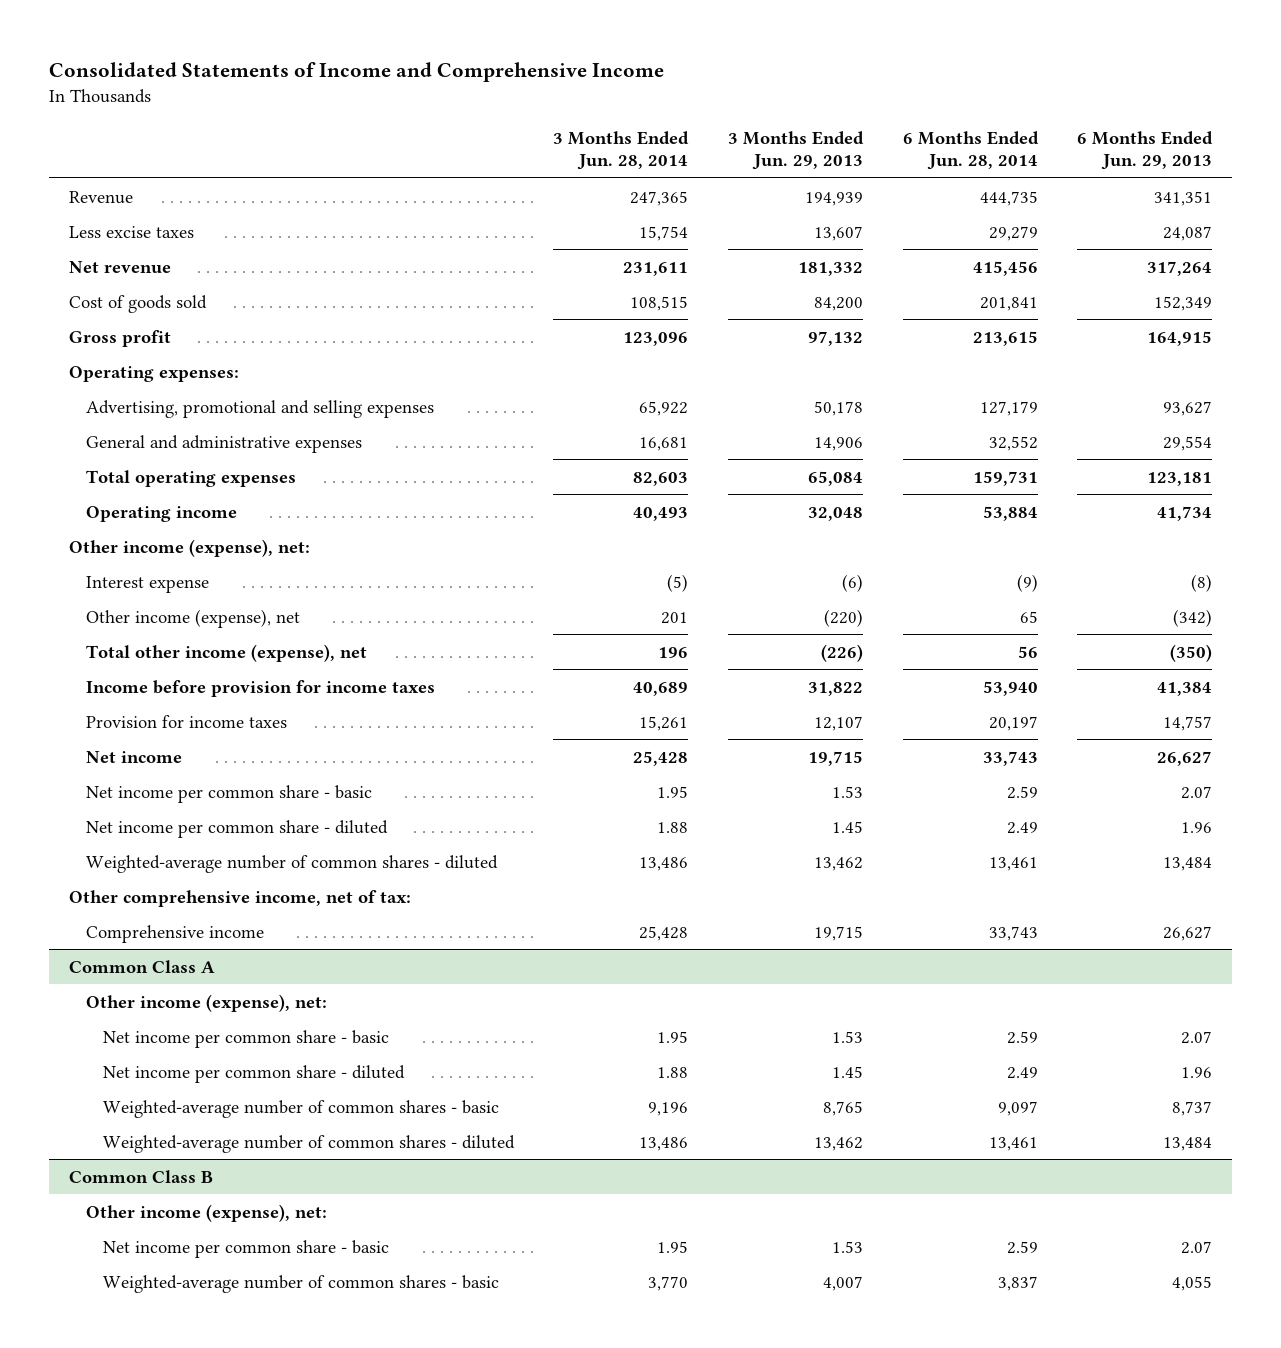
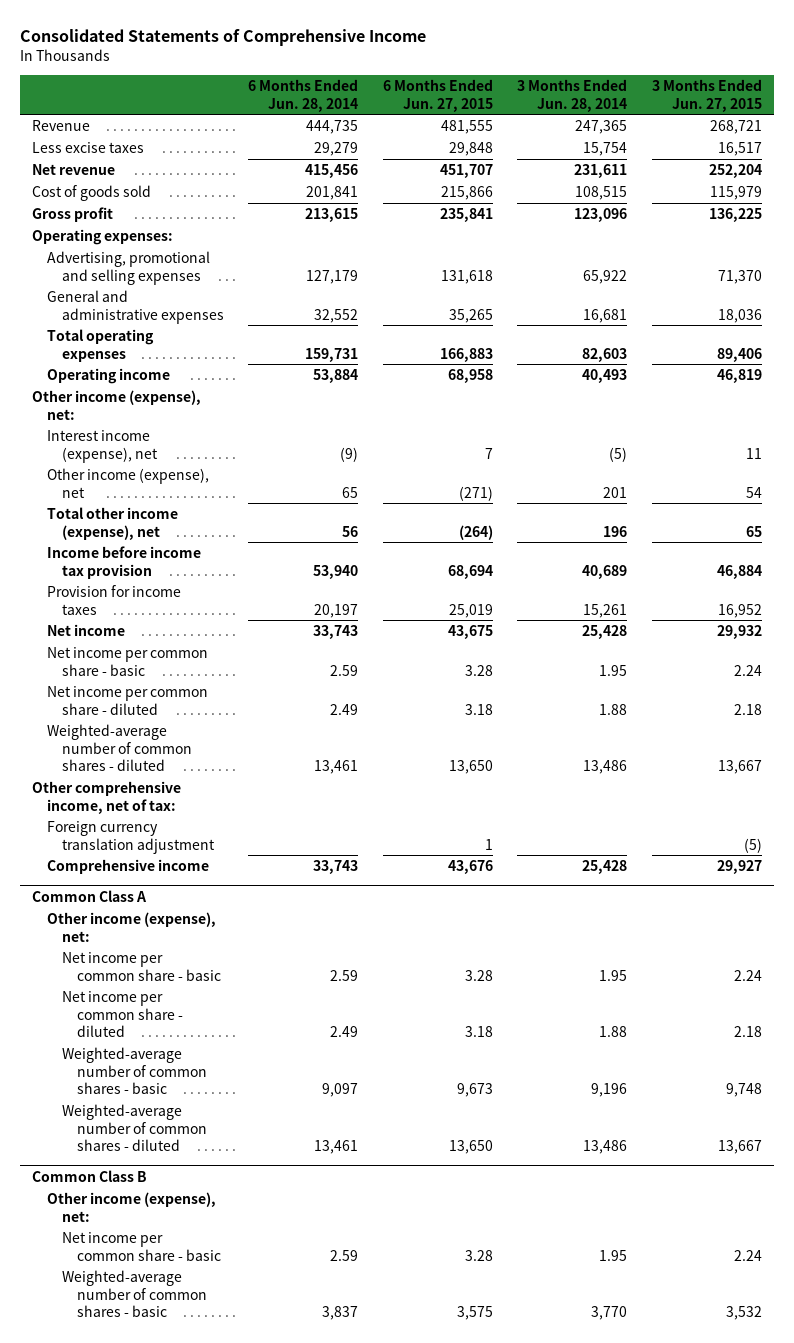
[48,62,664,83] Consolidated Statements of Income and Comprehensive Income -> [20,28,427,46] Consolidated Statements of Comprehensive Income
[727,131,864,171] 3 Months Ended Jun. 29, 2013 -> none
[1077,131,1214,171] 6 Months Ended Jun. 29, 2013 -> none
none -> [382,79,493,112] 6 Months Ended Jun. 27, 2015
none -> [651,79,762,112] 3 Months Ended Jun. 27, 2015
[85,575,209,593] Interest expense -> [47,430,158,463] Interest income (expense), net
[85,679,435,697] Income before provision for income taxes -> [47,546,202,579] Income before income tax provision
none -> [47,821,215,854] Foreign currency translation adjustment

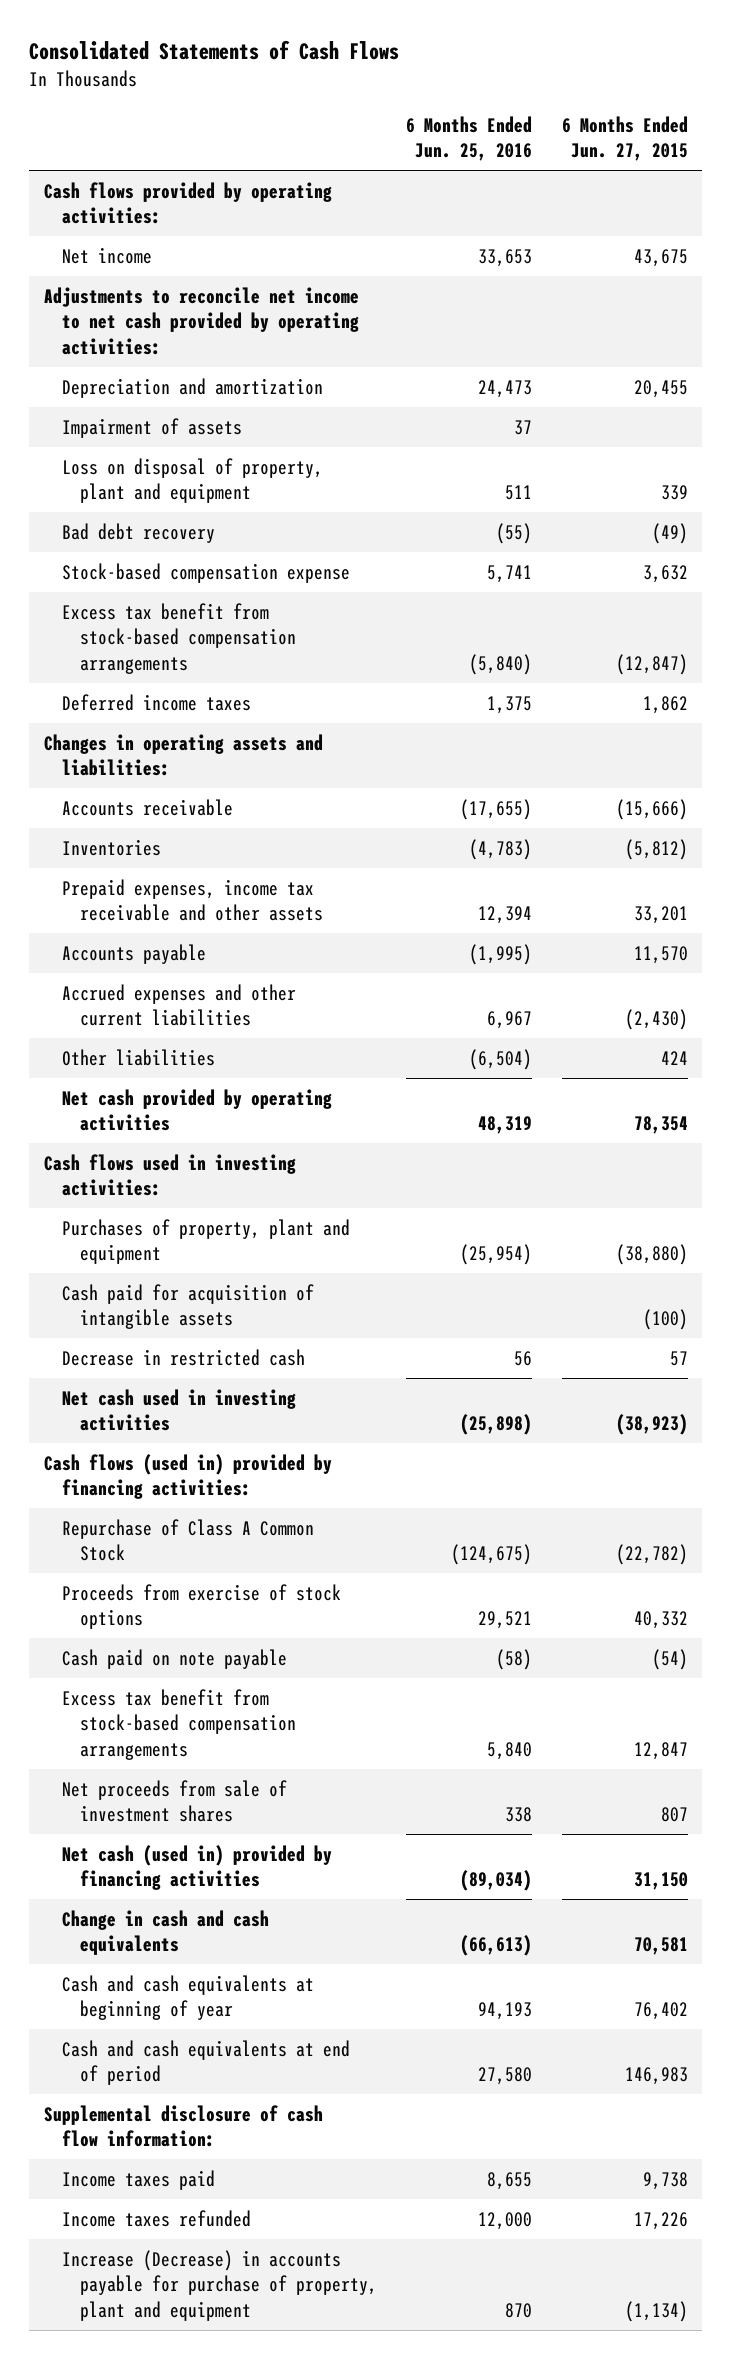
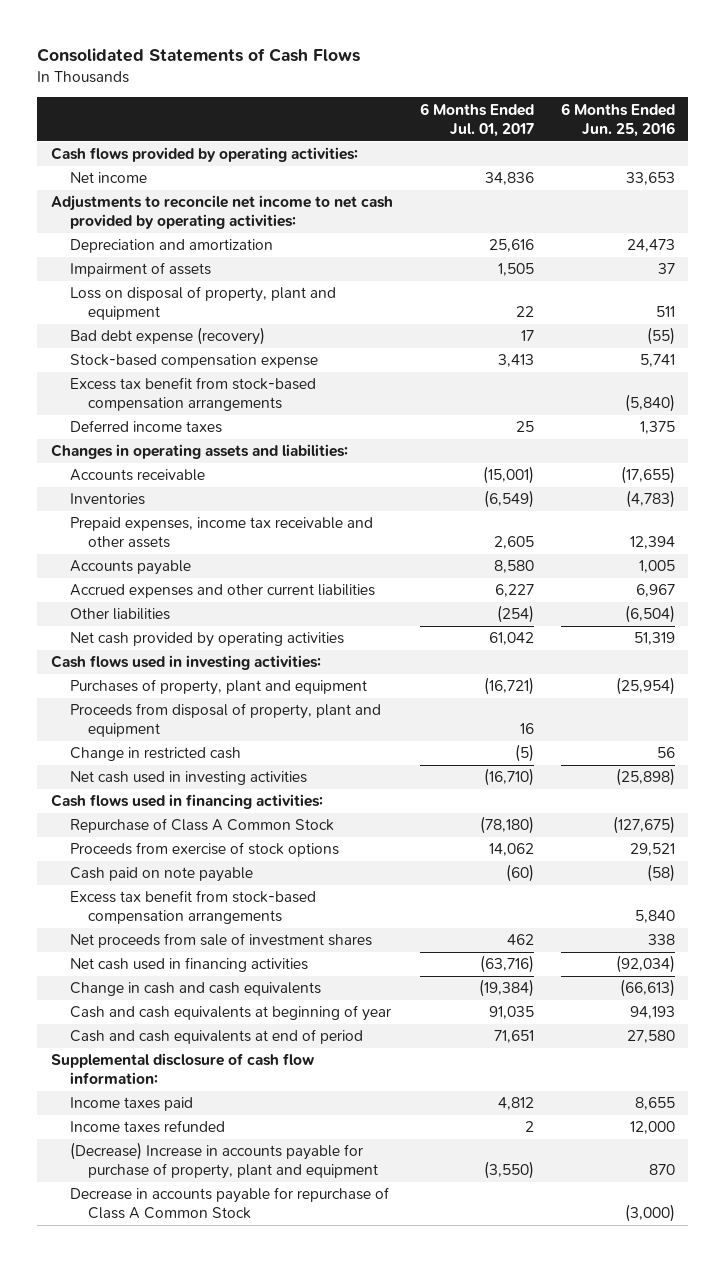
[561,116,688,162] 6 Months Ended Jun. 27, 2015 -> none
none -> [419,102,534,137] 6 Months Ended Jul. 01, 2017
[61,522,215,543] Bad debt recovery -> [69,327,265,346] Bad debt expense (recovery)
[469,943,533,965] (1,995) -> [638,560,675,574] 1,005
[478,1116,533,1135] 48,319 -> [633,632,675,646] 51,319
[61,1283,314,1330] Cash paid for acquisition of intangible assets -> none
none -> [69,703,381,738] Proceeds from disposal of property, plant and equipment
[61,1348,305,1366] Decrease in restricted cash -> [69,747,241,762] Change in restricted cash
[43,1453,332,1500] Cash flows (used in) provided by financing activities: -> [50,794,323,810] Cash flows used in financing activities:
[451,1544,533,1566] (124,675) -> [612,816,675,835] (127,675)
[61,1844,332,1891] Net cash (used in) provided by financing activities -> [69,957,308,973] Net cash used in financing activities
[460,1870,533,1892] (89,034) -> [615,955,675,974] (92,034)
[61,2249,378,2321] Increase (Decrease) in accounts payable for purchase of property, plant and equipment -> [69,1142,379,1180] (Decrease) Increase in accounts payable for purchase of property, plant and equipment
none -> [69,1187,389,1220] Decrease in accounts payable for repurchase of Class A Common Stock

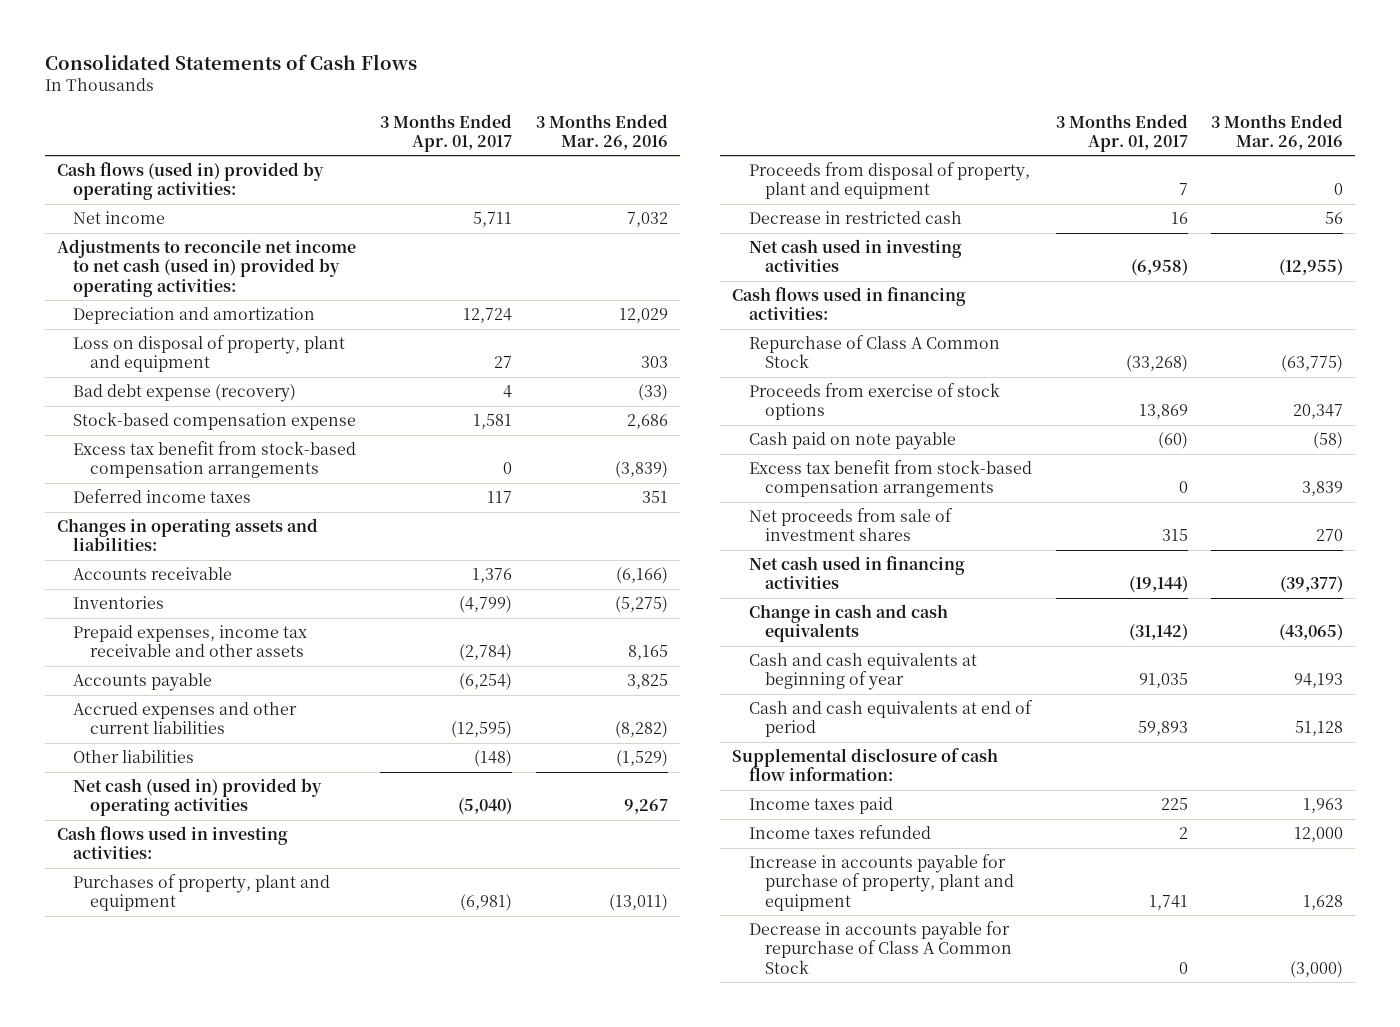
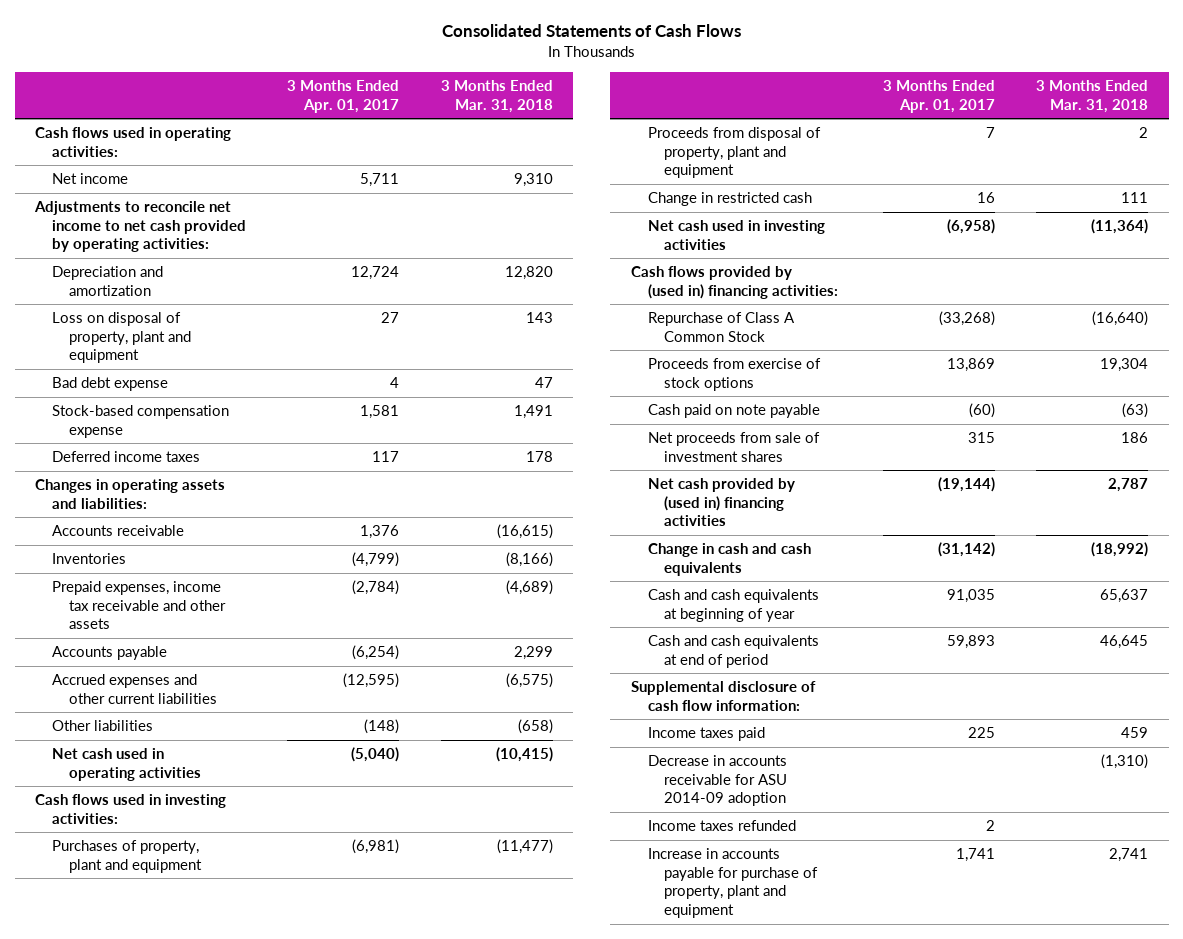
[536,113,669,150] 3 Months Ended Mar. 26, 2016 -> none
none -> [440,80,553,113] 3 Months Ended Mar. 31, 2018
[56,162,324,201] Cash flows (used in) provided by operating activities: -> [35,127,232,157] Cash flows used in operating activities:
[56,239,356,297] Adjustments to reconcile net income to net cash (used in) provided by operating activities: -> [34,201,247,253] Adjustments to reconcile net income to net cash provided by operating activities:
[73,384,297,403] Bad debt expense (recovery) -> [52,377,169,392] Bad debt expense
[73,441,357,479] Excess tax benefit from stock-based compensation arrangements -> none
[73,778,323,817] Net cash (used in) provided by operating activities -> [52,748,201,781] Net cash used in operating activities
[748,211,962,225] Decrease in restricted cash -> [647,192,812,207] Change in restricted cash
[732,287,967,321] Cash flows used in financing activities: -> [630,266,838,299] Cash flows provided by (used in) financing activities:
[748,460,1032,498] Excess tax benefit from stock-based compensation arrangements -> none
[748,556,965,590] Net cash used in financing activities -> [647,478,795,527] Net cash provided by (used in) financing activities
none -> [647,755,788,807] Decrease in accounts receivable for ASU 2014-09 adoption
[748,921,1013,974] Decrease in accounts payable for repurchase of Class A Common Stock -> none

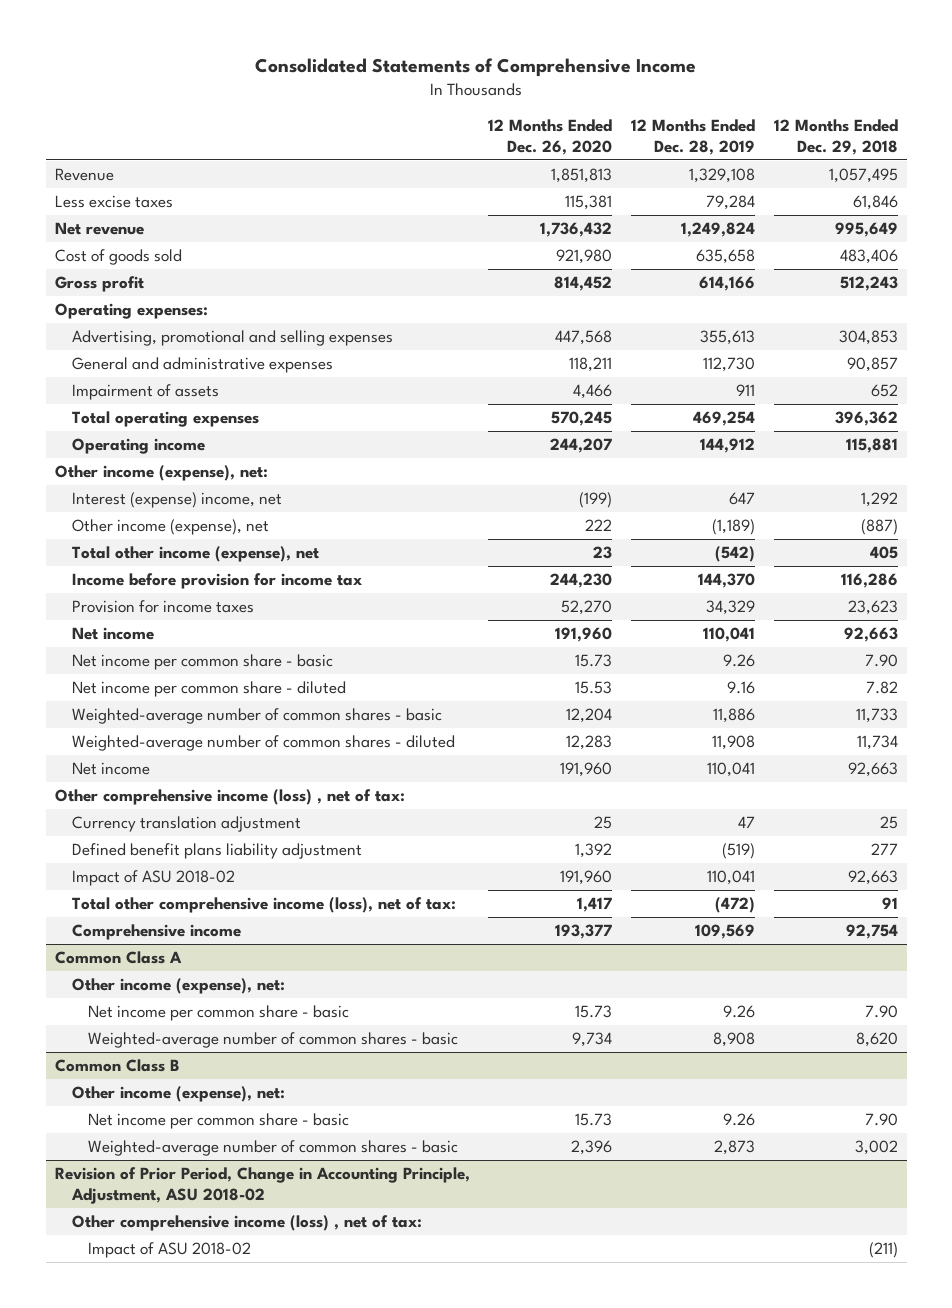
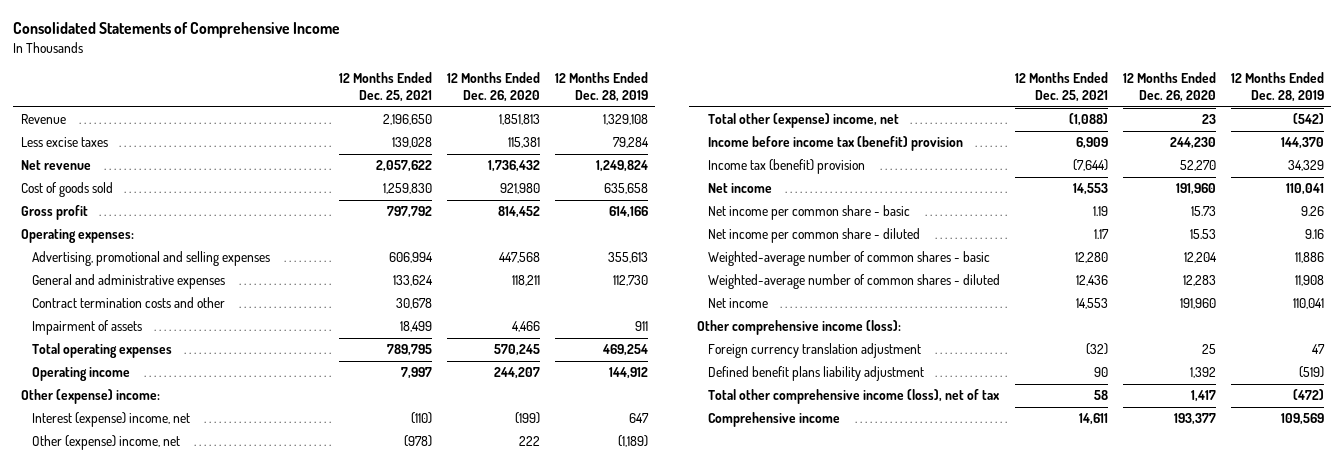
[773,118,898,155] 12 Months Ended Dec. 29, 2018 -> none
none -> [338,71,432,103] 12 Months Ended Dec. 25, 2021
none -> [32,297,226,309] Contract termination costs and other
[54,464,268,481] Other income (expense), net: -> [20,389,160,405] Other (expense) income:
[71,518,269,535] Other income (expense), net -> [32,435,181,451] Other (expense) income, net
[71,545,319,562] Total other income (expense), net -> [708,113,900,129] Total other (expense) income, net
[71,572,362,589] Income before provision for income tax -> [708,136,964,152] Income before income tax (benefit) provision
[71,599,254,613] Provision for income taxes -> [708,159,866,175] Income tax (benefit) provision
[54,788,405,805] Other comprehensive income (loss) , net of tax: -> [696,320,901,336] Other comprehensive income (loss):
[71,815,301,832] Currency translation adjustment -> [708,343,922,359] Foreign currency translation adjustment
[71,869,235,886] Impact of ASU 2018-02 -> none
[71,896,456,913] Total other comprehensive income (loss), net of tax: -> [708,389,1001,405] Total other comprehensive income (loss), net of tax
[54,950,182,964] Common Class A -> none
[71,977,285,994] Other income (expense), net: -> none
[88,1004,350,1021] Net income per common share - basic -> none
[88,1031,459,1048] Weighted-average number of common shares - basic -> none
[54,1058,179,1072] Common Class B -> none
[71,1085,285,1102] Other income (expense), net: -> none
[88,1112,350,1129] Net income per common share - basic -> none
[88,1139,459,1156] Weighted-average number of common shares - basic -> none
[54,1166,470,1205] Revision of Prior Period, Change in Accounting Principle, Adjustment, ASU 2018-02 -> none
[71,1214,422,1231] Other comprehensive income (loss) , net of tax: -> none
[88,1241,252,1258] Impact of ASU 2018-02 -> none

